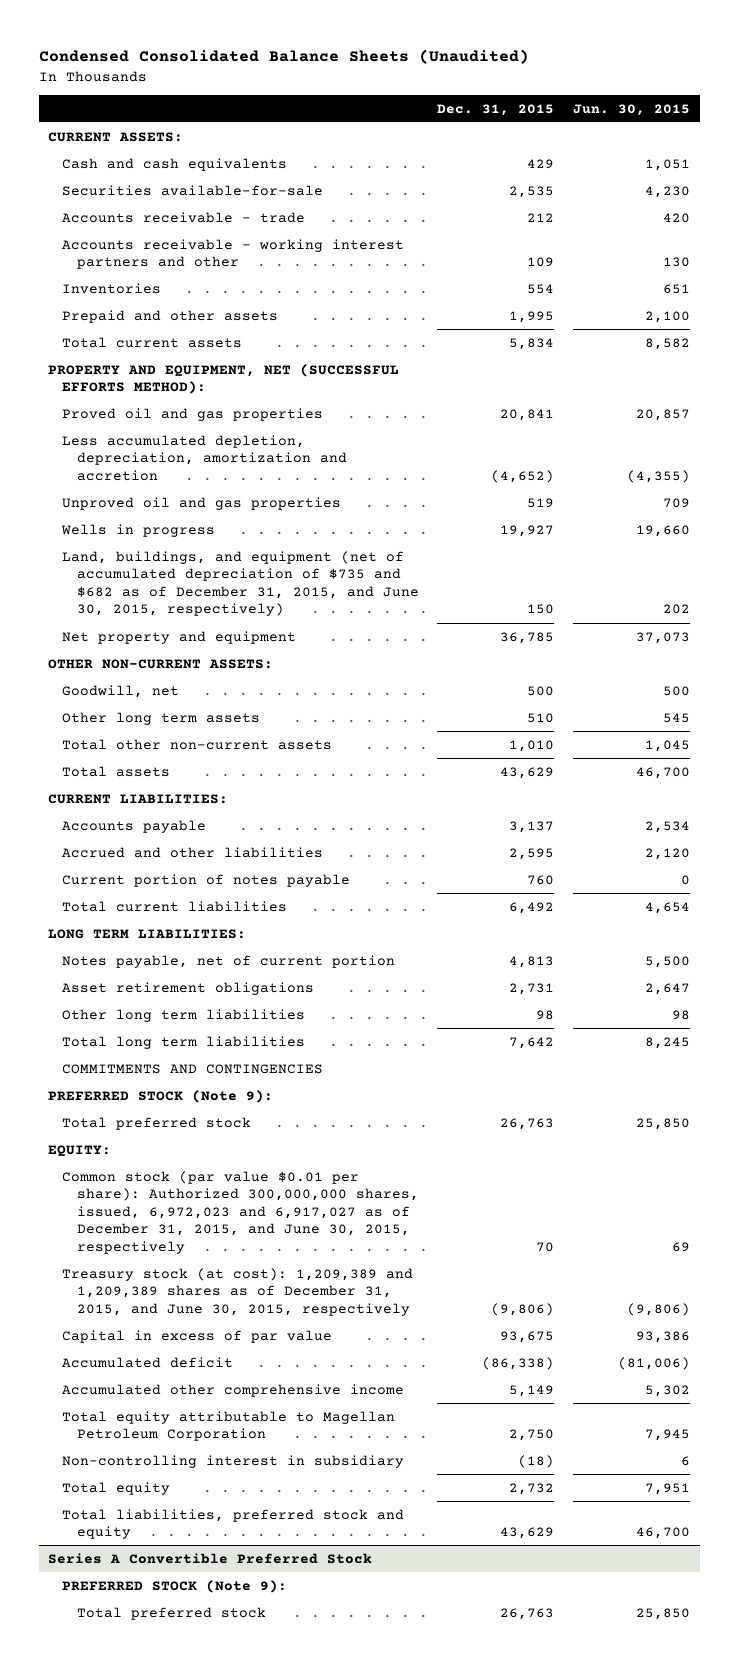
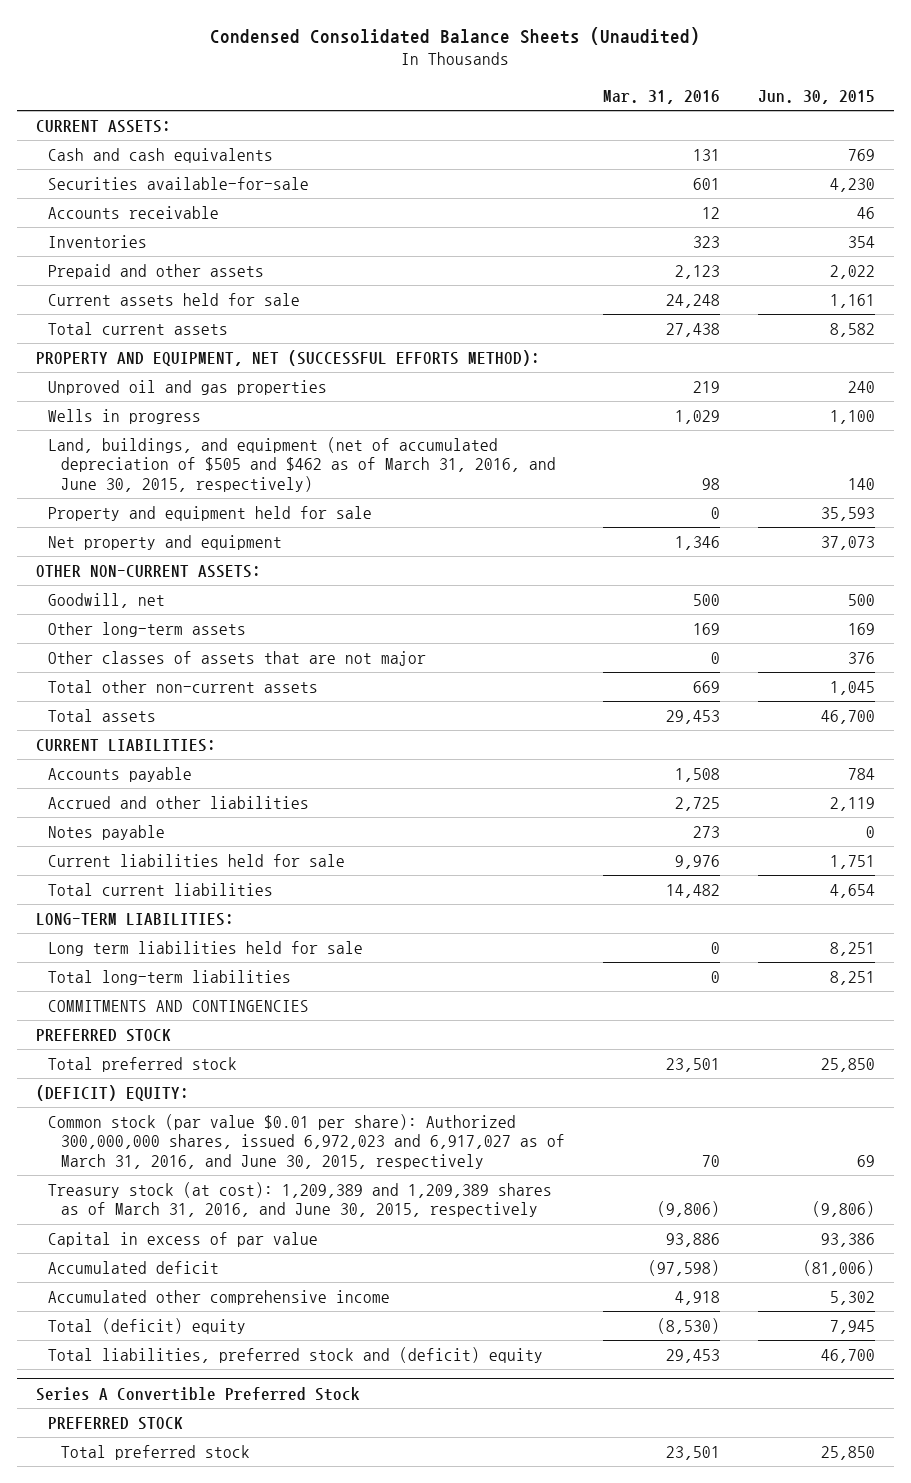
[437,103,555,116] Dec. 31, 2015 -> none
none -> [603,89,721,104] Mar. 31, 2016
[645,158,691,171] 1,051 -> [848,148,876,161] 769
[62,238,405,270] Accounts receivable - working interest partners and other -> none
[62,211,306,223] Accounts receivable - trade -> [48,205,220,219] Accounts receivable
[663,212,691,223] 420 -> [857,206,876,219] 46
[663,283,691,294] 651 -> [848,235,876,248] 354
[645,310,691,323] 2,100 -> [830,264,876,279] 2,022
none -> [48,292,301,306] Current assets held for sale
[62,407,324,421] Proved oil and gas properties -> none
[62,434,347,481] Less accumulated depletion, depreciation, amortization and accretion -> none
[663,497,691,508] 709 -> [848,380,876,393] 240
[636,524,691,537] 19,660 -> [830,409,876,424] 1,100
[62,550,419,617] Land, buildings, and equipment (net of accumulated depreciation of $735 and $682 as of December 31, 2015, and June 30, 2015, respectively) -> [48,436,557,492] Land, buildings, and equipment (net of accumulated depreciation of $505 and $462 as of March 31, 2016, and June 30, 2015, respectively)
[663,604,691,615] 202 -> [848,477,876,490] 140
none -> [48,505,373,521] Property and equipment held for sale
[62,711,261,725] Other long term assets -> [48,621,247,637] Other long-term assets
[663,712,691,723] 545 -> [848,622,876,635] 169
none -> [48,650,427,666] Other classes of assets that are not major
[645,820,691,833] 2,534 -> [848,767,876,780] 784
[645,847,691,860] 2,120 -> [830,796,876,811] 2,119
[62,873,351,887] Current portion of notes payable -> [48,824,166,840] Notes payable
none -> [48,853,346,867] Current liabilities held for sale
[62,954,396,968] Notes payable, net of current portion -> none
[62,981,315,995] Asset retirement obligations -> none
[62,1008,306,1022] Other long term liabilities -> none
[48,928,247,939] LONG TERM LIABILITIES: -> [35,912,234,926] LONG-TERM LIABILITIES:
none -> [48,940,364,956] Long term liabilities held for sale
[62,1035,306,1049] Total long term liabilities -> [48,969,292,985] Total long-term liabilities
[645,1036,691,1049] 8,245 -> [830,970,876,985] 8,251
[48,1089,274,1103] PREFERRED STOCK (Note 9): -> [35,1028,171,1042] PREFERRED STOCK
[48,1144,112,1157] EQUITY: -> [35,1084,189,1101] (DEFICIT) EQUITY:
[62,1170,419,1255] Common stock (par value $0.01 per share): Authorized 300,000,000 shares, issued, 6,972,023 and 6,917,027 as of December 31, 2015, and June 30, 2015, respectively -> [48,1113,566,1169] Common stock (par value $0.01 per share): Authorized 300,000,000 shares, issued 6,972,023 and 6,917,027 as of March 31, 2016, and June 30, 2015, respectively
[62,1267,414,1316] Treasury stock (at cost): 1,209,389 and 1,209,389 shares as of December 31, 2015, and June 30, 2015, respectively -> [48,1181,553,1218] Treasury stock (at cost): 1,209,389 and 1,209,389 shares as of March 31, 2016, and June 30, 2015, respectively
[62,1454,405,1468] Non-controlling interest in subsidiary -> none
[62,1481,171,1495] Total equity -> none
[62,1410,396,1442] Total equity attributable to Magellan Petroleum Corporation -> [48,1317,247,1334] Total (deficit) equity
[62,1508,405,1540] Total liabilities, preferred stock and equity -> [48,1346,544,1363] Total liabilities, preferred stock and (deficit) equity
[62,1579,288,1593] PREFERRED STOCK (Note 9): -> [48,1416,184,1430] PREFERRED STOCK

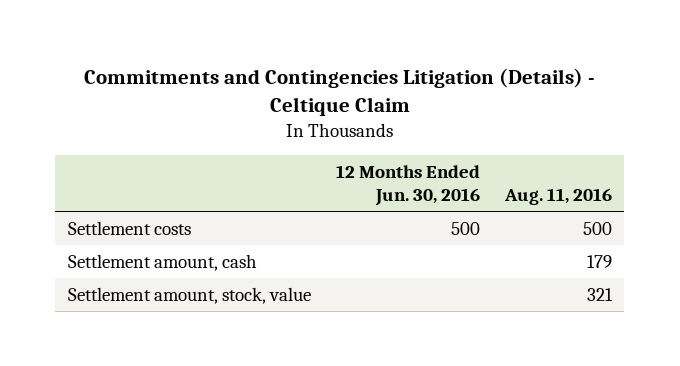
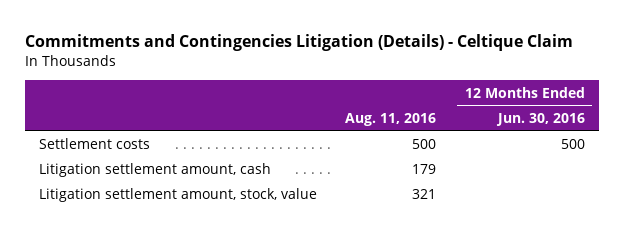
[67,253,257,271] Settlement amount, cash -> [39,162,272,177] Litigation settlement amount, cash
[67,286,311,304] Settlement amount, stock, value -> [39,187,318,202] Litigation settlement amount, stock, value

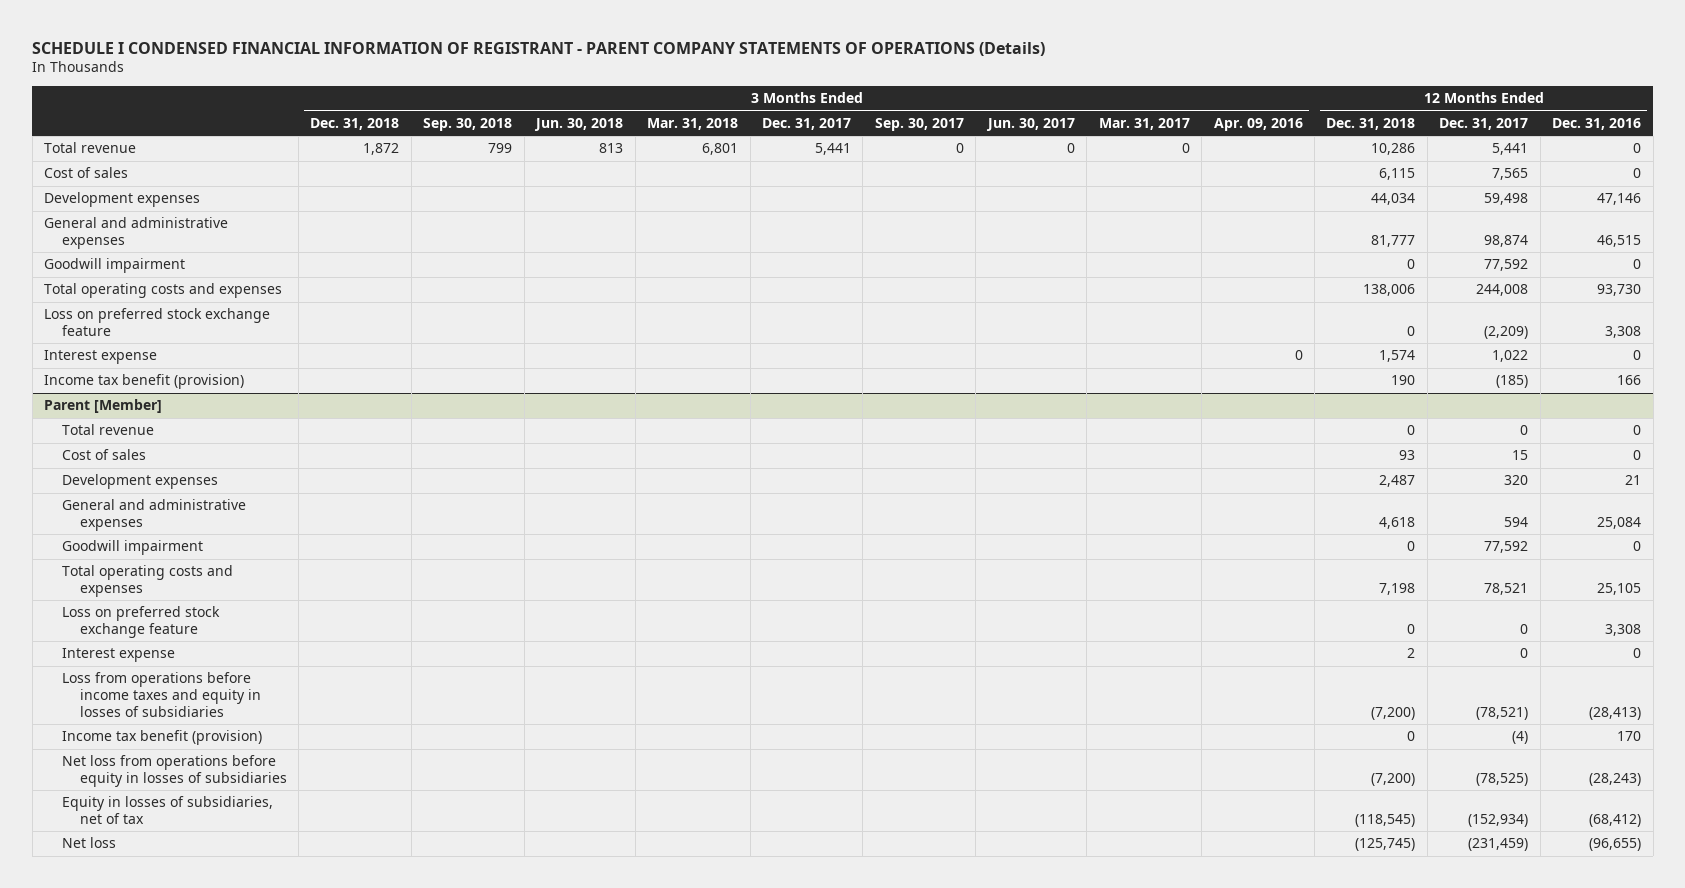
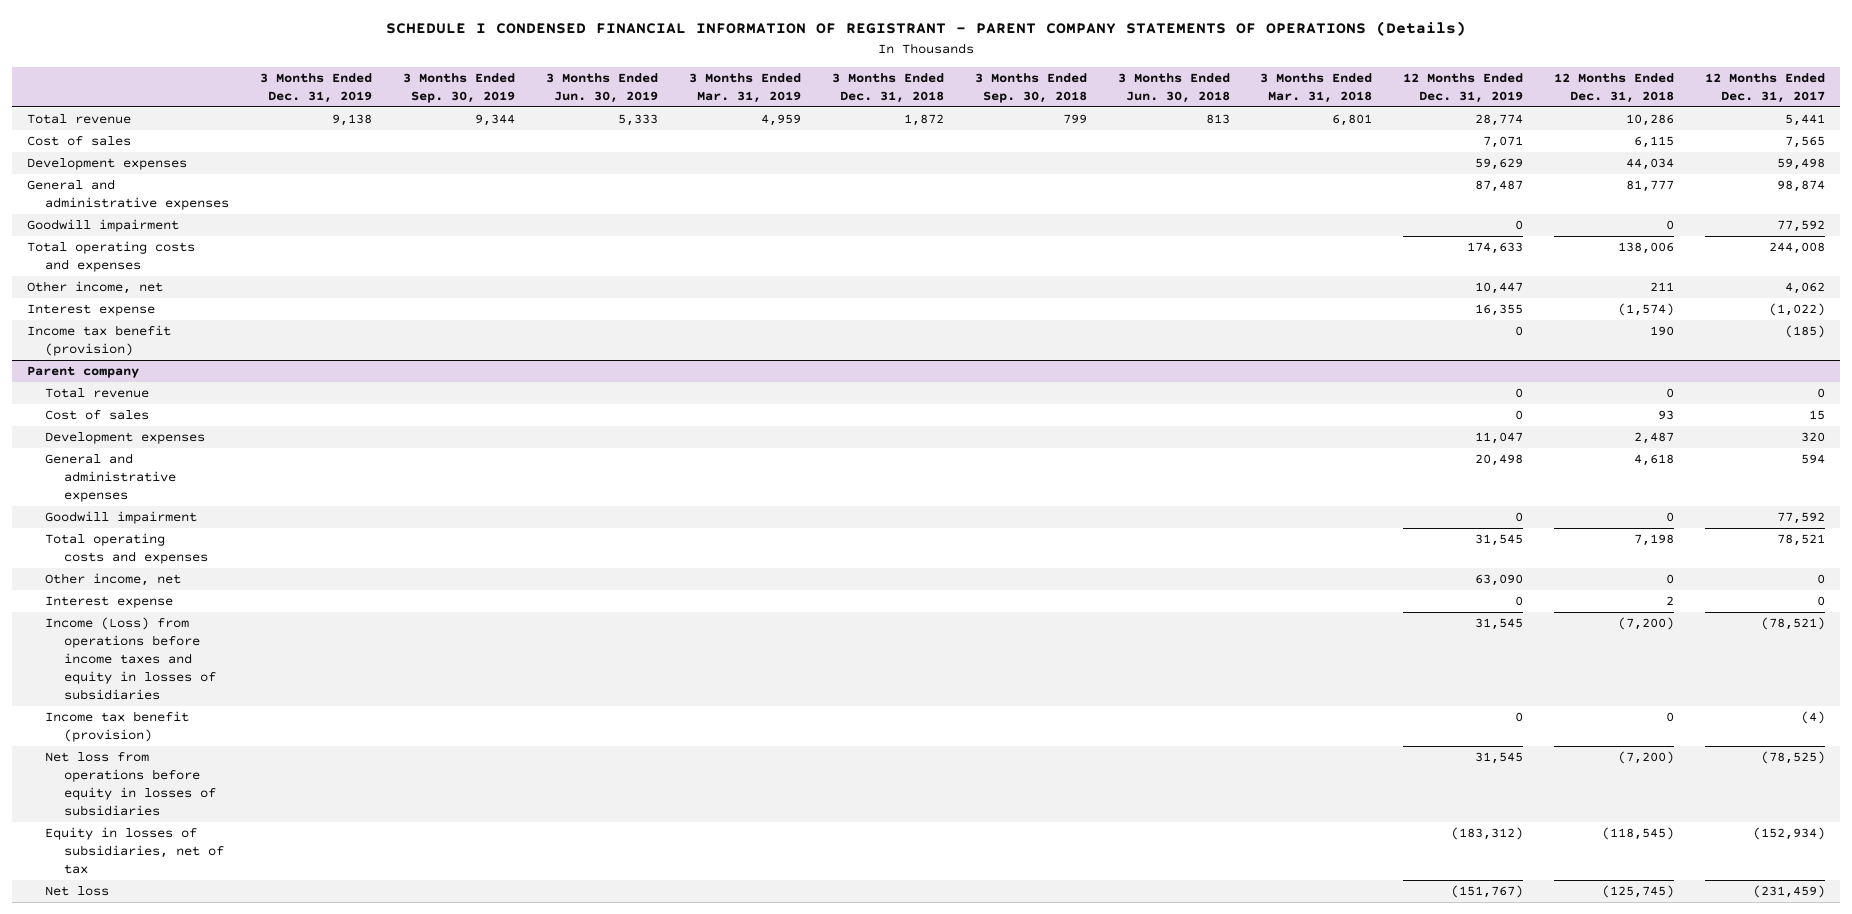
[762,117,852,130] Dec. 31, 2017 -> none
[874,117,964,131] Sep. 30, 2017 -> none
[985,117,1075,131] Jun. 30, 2017 -> none
[1098,117,1190,130] Mar. 31, 2017 -> none
[1213,117,1303,131] Apr. 09, 2016 -> none
[1552,117,1642,130] Dec. 31, 2016 -> none
none -> [260,73,373,104] 3 Months Ended Dec. 31, 2019
none -> [403,73,516,104] 3 Months Ended Sep. 30, 2019
none -> [546,73,659,104] 3 Months Ended Jun. 30, 2019
none -> [688,73,801,104] 3 Months Ended Mar. 31, 2019
none -> [1403,73,1524,104] 12 Months Ended Dec. 31, 2019
[44,308,271,336] Loss on preferred stock exchange feature -> none
none -> [26,281,163,295] Other income, net
[1379,350,1416,363] 1,574 -> [1618,303,1675,317] (1,574)
[1492,350,1529,363] 1,022 -> [1769,303,1826,317] (1,022)
[44,399,163,414] Parent [Member] -> none
none -> [26,366,139,379] Parent company
[61,606,220,638] Loss on preferred stock exchange feature -> none
none -> [45,573,182,587] Other income, net
[61,672,261,717] Loss from operations before income taxes and equity in losses of subsidiaries -> [45,617,216,701] Income (Loss) from operations before income taxes and equity in losses of subsidiaries

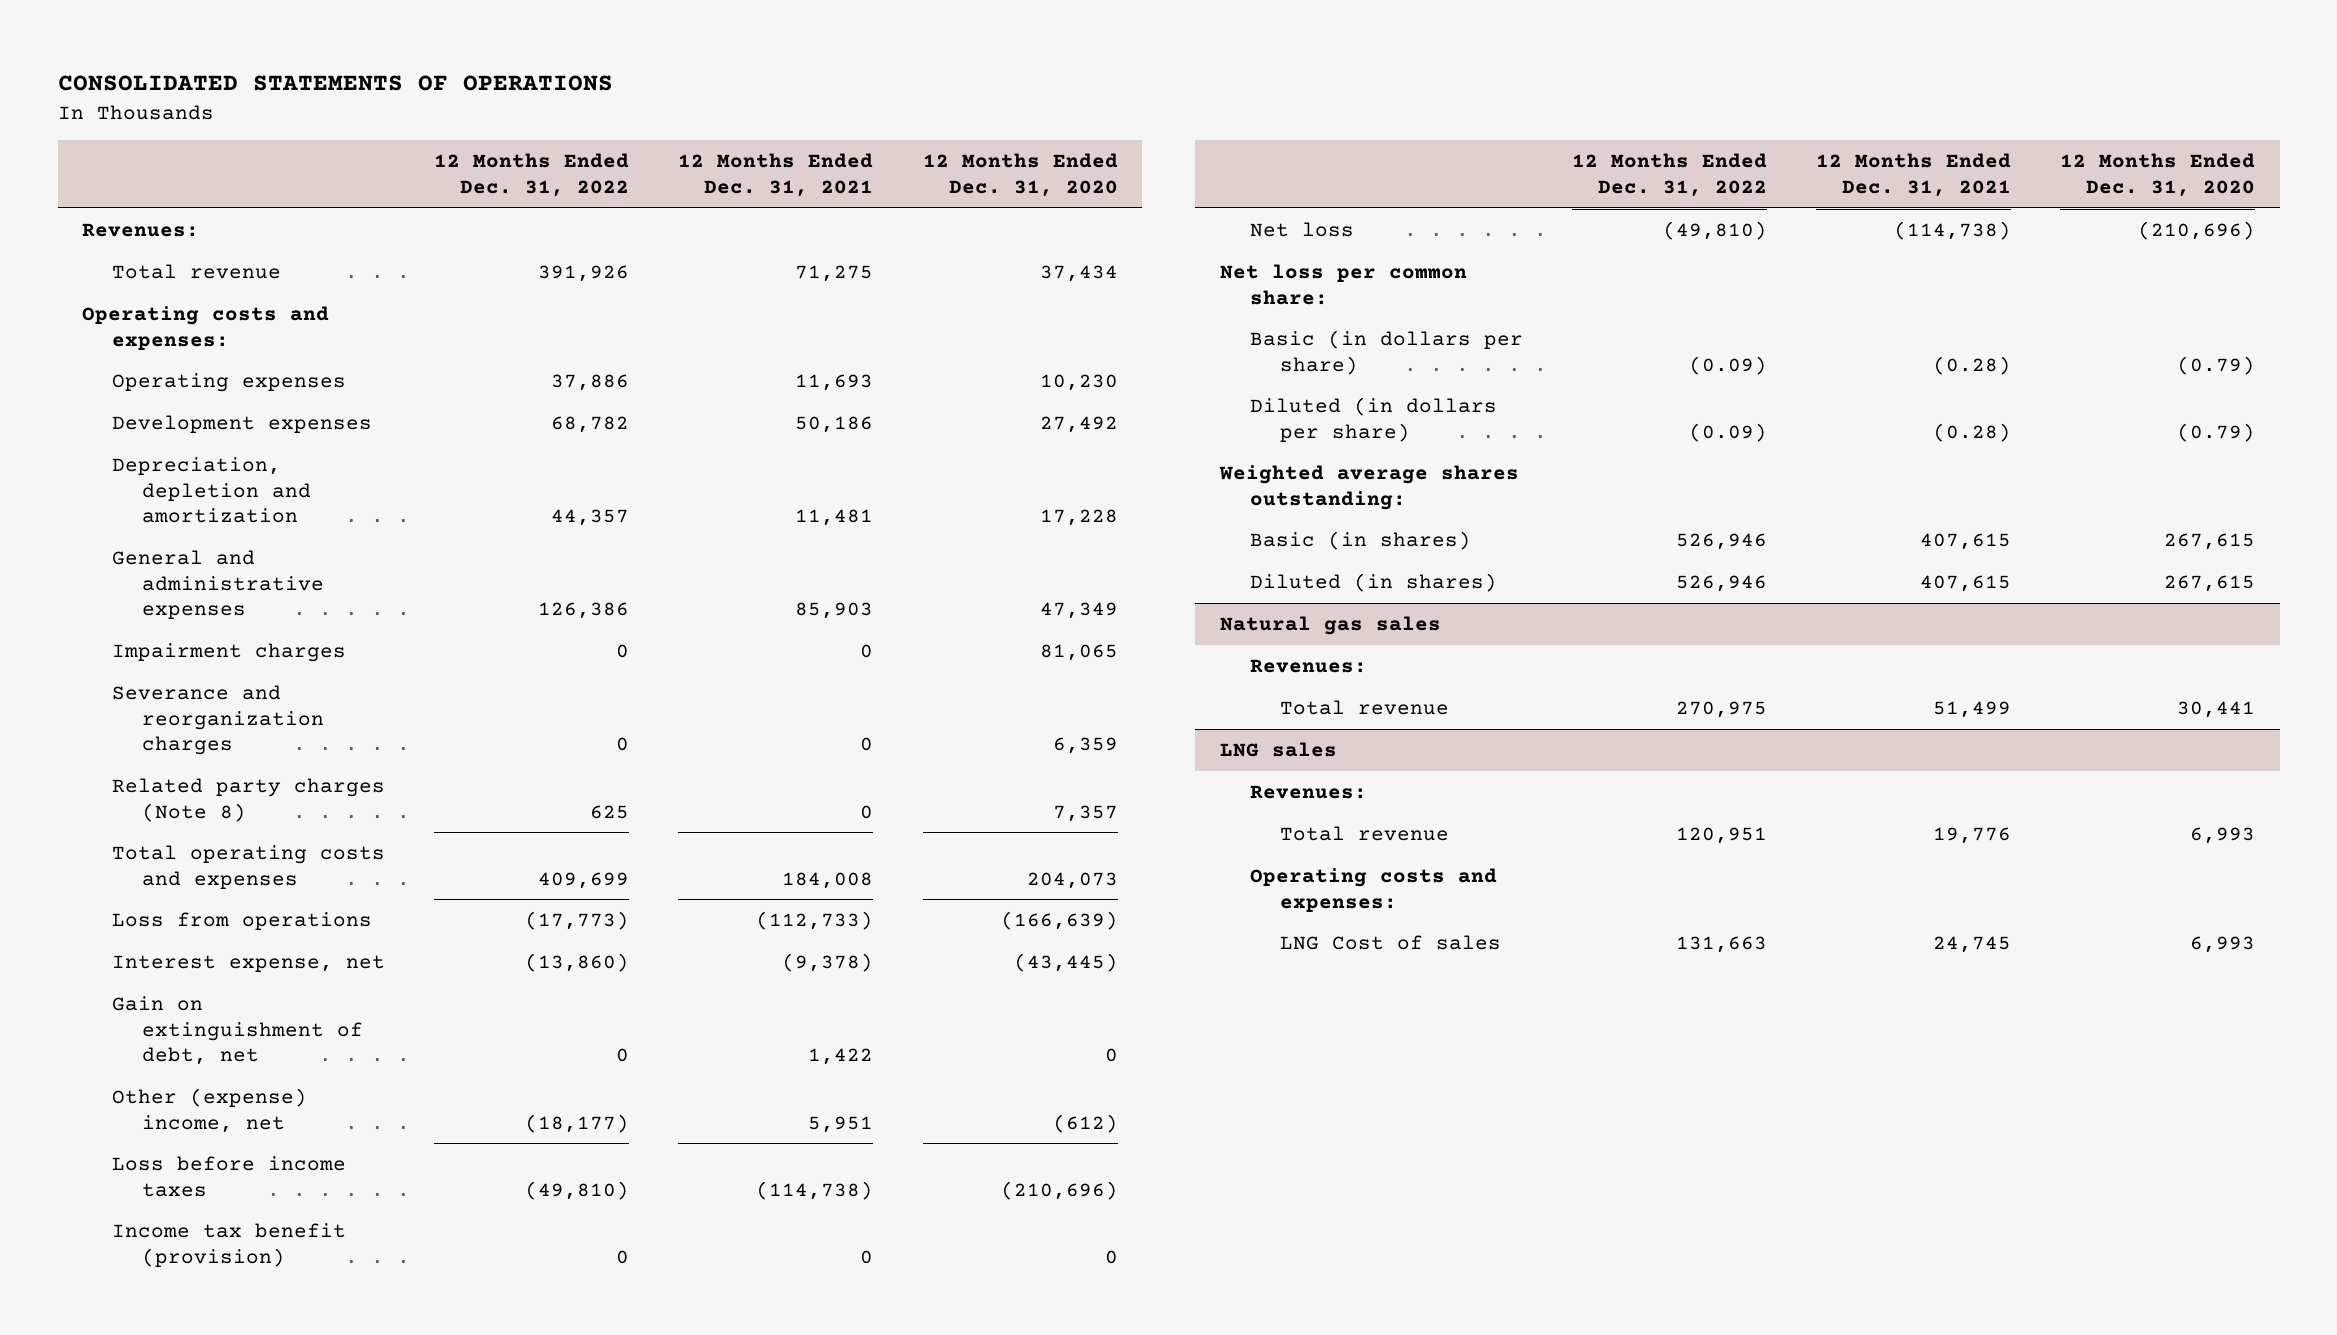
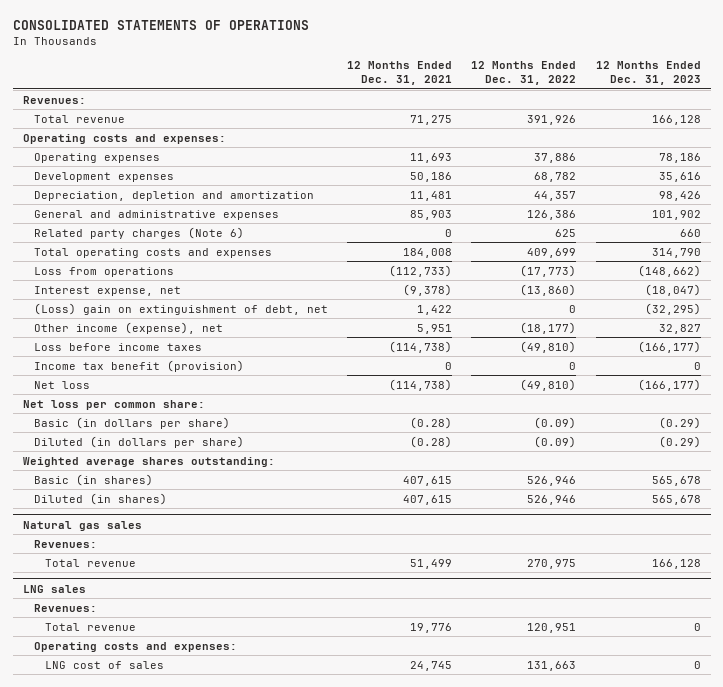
[922,153,1118,197] 12 Months Ended Dec. 31, 2020 -> none
none -> [595,61,701,86] 12 Months Ended Dec. 31, 2023
[112,643,347,663] Impairment charges -> none
[112,685,325,756] Severance and reorganization charges -> none
[112,778,386,822] Related party charges (Note 8) -> [33,226,244,239] Related party charges (Note 6)
[112,996,364,1066] Gain on extinguishment of debt, net -> [33,302,328,315] (Loss) gain on extinguishment of debt, net
[112,1088,308,1133] Other (expense) income, net -> [33,321,223,334] Other income (expense), net
[1279,935,1501,951] LNG Cost of sales -> [44,660,164,669] LNG cost of sales

